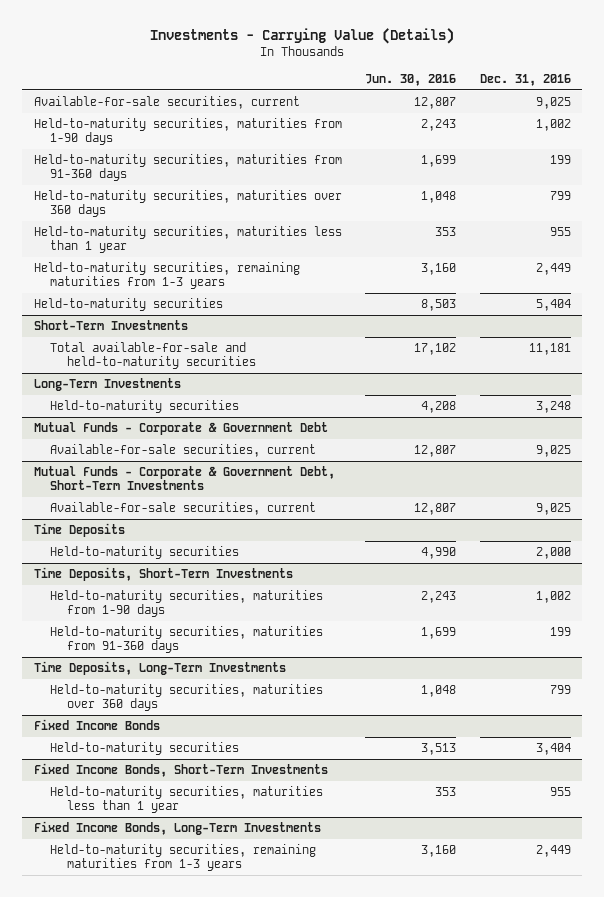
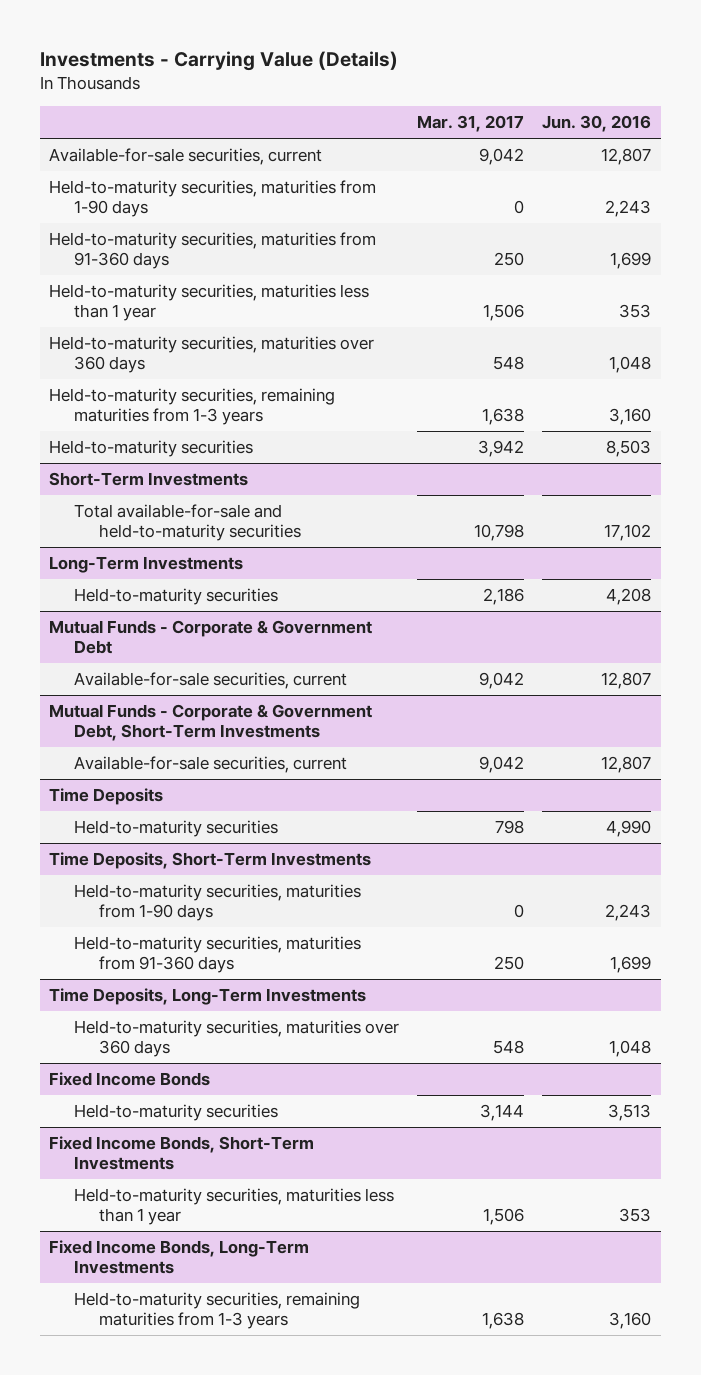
[479,73,571,86] Dec. 31, 2016 -> none
none -> [417,115,525,133] Mar. 31, 2017
[33,190,342,218] Held-to-maturity securities, maturities over 360 days -> [49,335,375,374] Held-to-maturity securities, maturities over 360 days

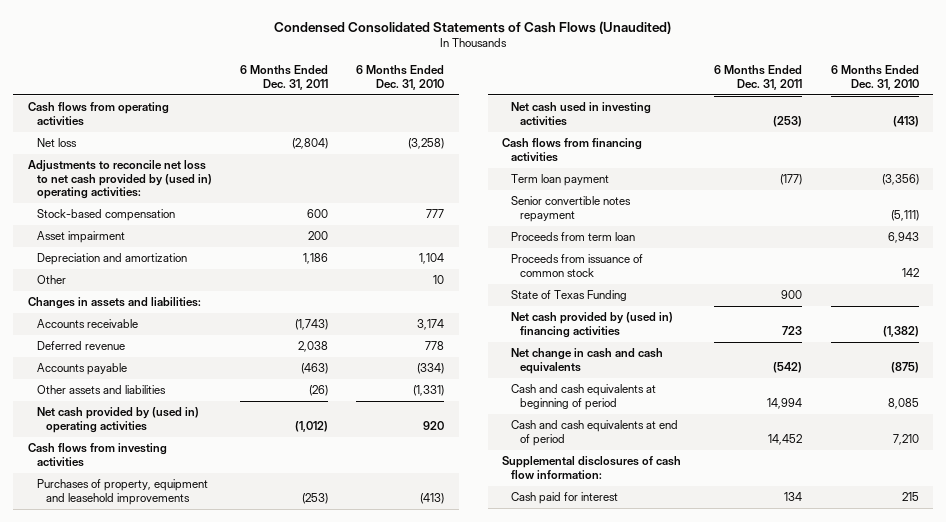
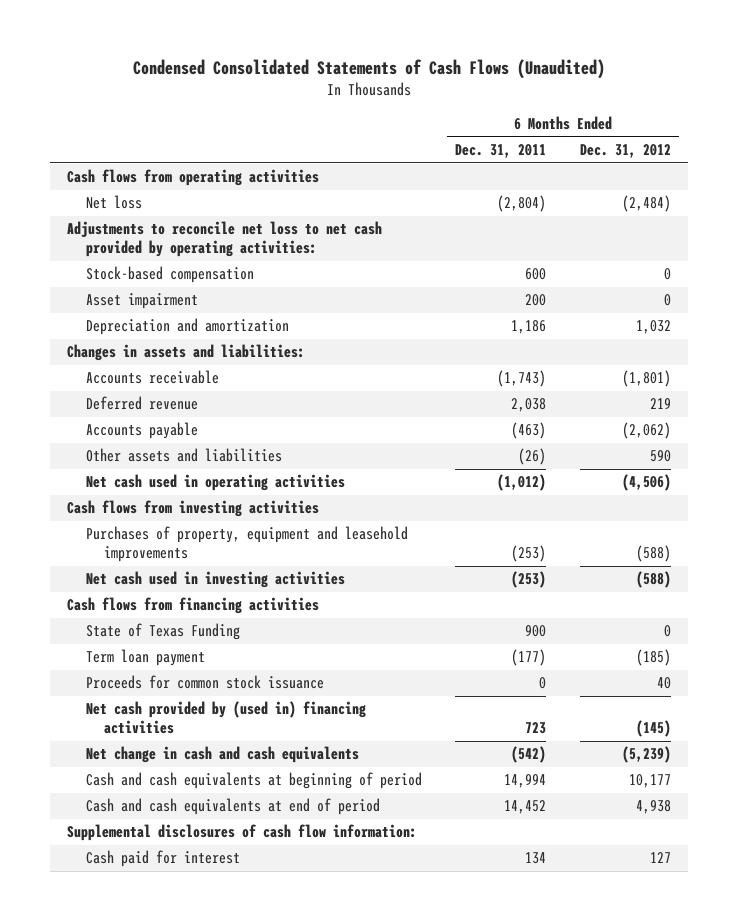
[356,65,445,90] 6 Months Ended Dec. 31, 2010 -> none
none -> [580,144,672,159] Dec. 31, 2012
[27,160,212,200] Adjustments to reconcile net loss to net cash provided by (used in) operating activities: -> [67,221,383,257] Adjustments to reconcile net loss to net cash provided by operating activities:
[36,275,66,285] Other -> none
[36,407,199,433] Net cash provided by (used in) operating activities -> [85,474,345,492] Net cash used in operating activities
[511,196,632,222] Senior convertible notes repayment -> none
[511,232,636,242] Proceeds from term loan -> none
[511,254,644,277] Proceeds from issuance of common stock -> none
[511,174,610,187] Term loan payment -> [85,649,205,667] Term loan payment
none -> [85,675,324,690] Proceeds for common stock issuance

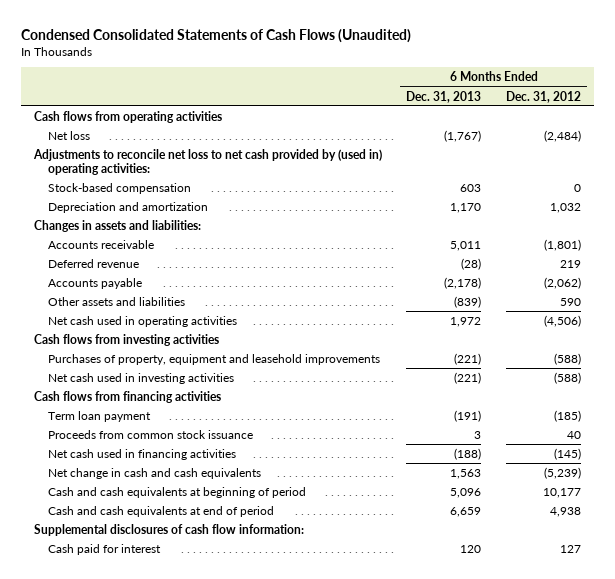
[455,144,547,159] Dec. 31, 2011 -> none
none -> [406,90,482,103] Dec. 31, 2013
[67,221,383,257] Adjustments to reconcile net loss to net cash provided by operating activities: -> [32,148,382,175] Adjustments to reconcile net loss to net cash provided by (used in) operating activities:
[85,293,198,310] Asset impairment -> none
[85,623,240,641] State of Texas Funding -> none
[85,675,324,690] Proceeds for common stock issuance -> [48,429,254,439] Proceeds from common stock issuance
[85,701,366,734] Net cash provided by (used in) financing activities -> [48,448,237,460] Net cash used in financing activities

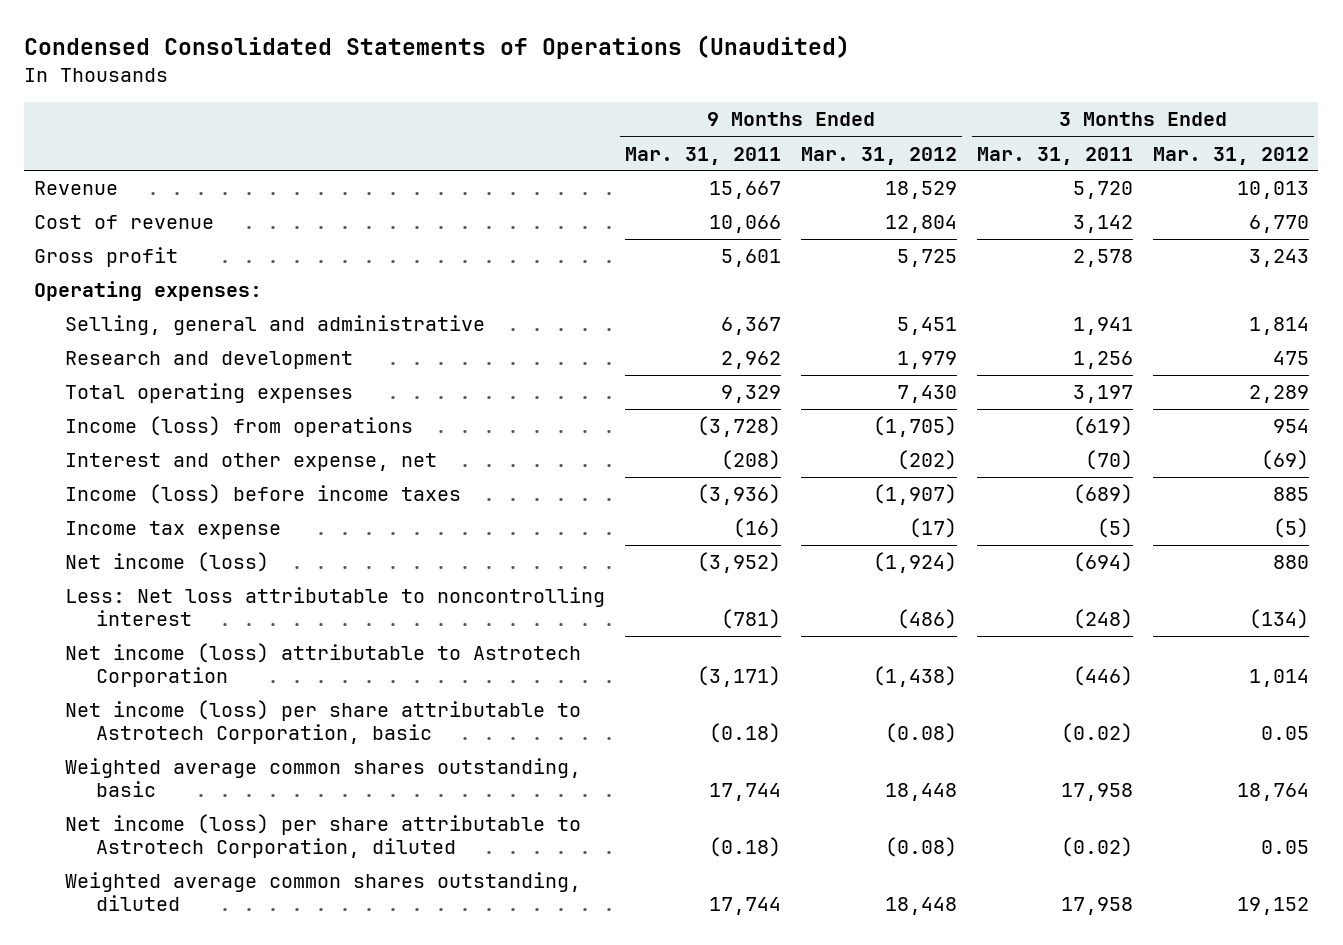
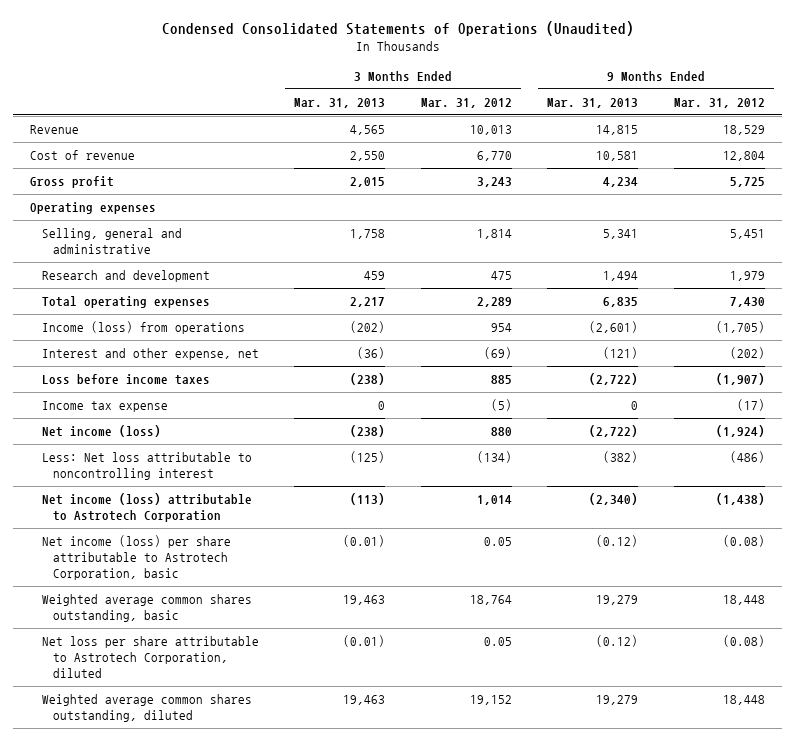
[624,146,781,165] Mar. 31, 2011 -> none
[976,146,1133,165] Mar. 31, 2011 -> none
none -> [294,97,386,108] Mar. 31, 2013
none -> [547,97,639,108] Mar. 31, 2013
[34,281,263,302] Operating expenses: -> [30,202,157,215] Operating expenses
[64,484,461,505] Income (loss) before income taxes -> [41,374,210,386] Loss before income taxes
[64,814,581,859] Net income (loss) per share attributable to Astrotech Corporation, diluted -> [41,636,259,679] Net loss per share attributable to Astrotech Corporation, diluted

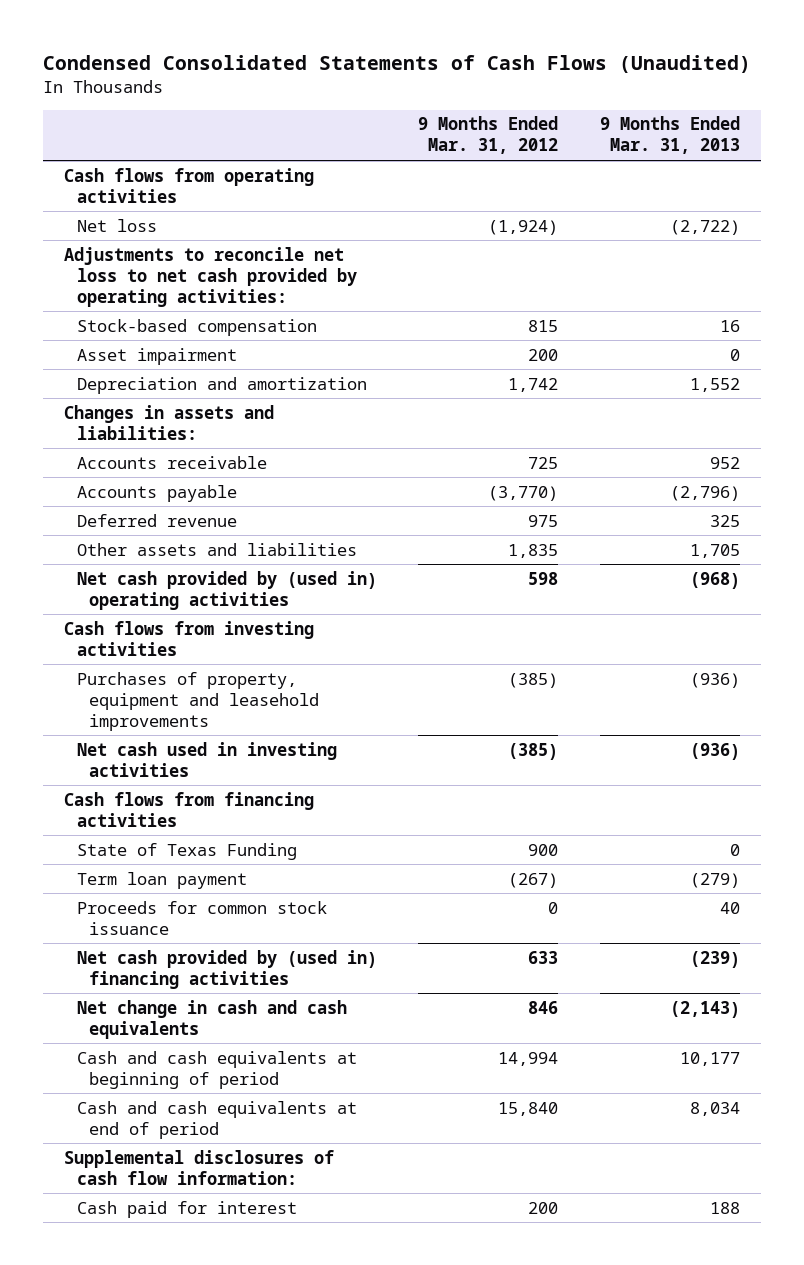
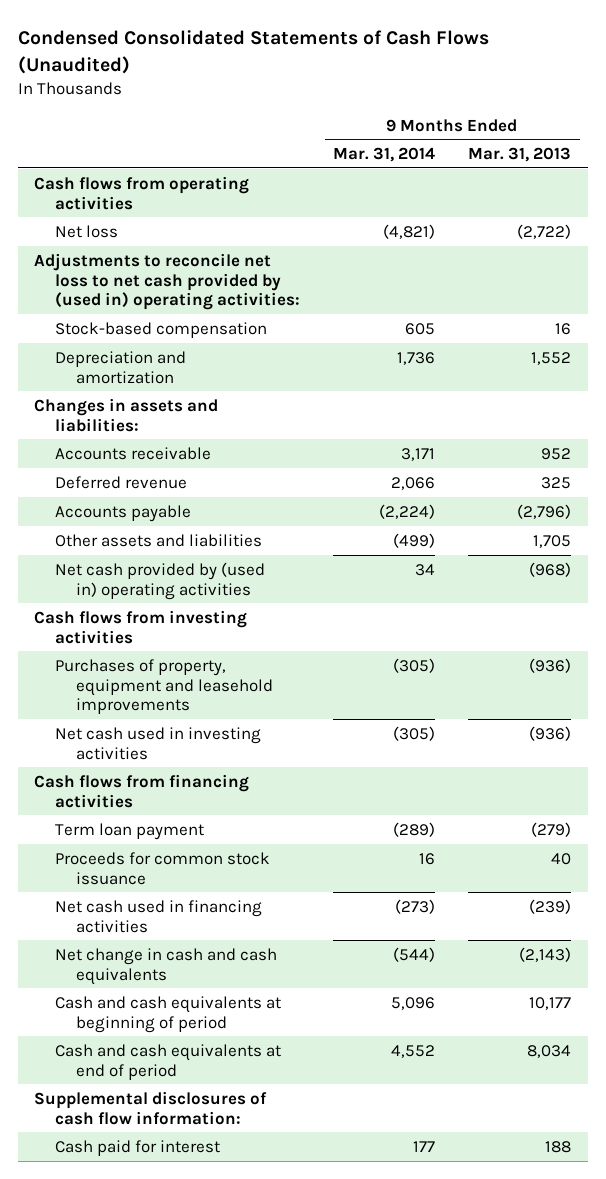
[418,116,559,155] 9 Months Ended Mar. 31, 2012 -> none
none -> [333,147,436,163] Mar. 31, 2014
[63,246,357,307] Adjustments to reconcile net loss to net cash provided by operating activities: -> [34,252,301,311] Adjustments to reconcile net loss to net cash provided by (used in) operating activities:
[76,347,237,365] Asset impairment -> none
[76,484,237,502] Accounts payable -> [55,504,192,522] Accounts payable
[76,842,297,860] State of Texas Funding -> none
[76,949,377,989] Net cash provided by (used in) financing activities -> [55,899,263,933] Net cash used in financing activities

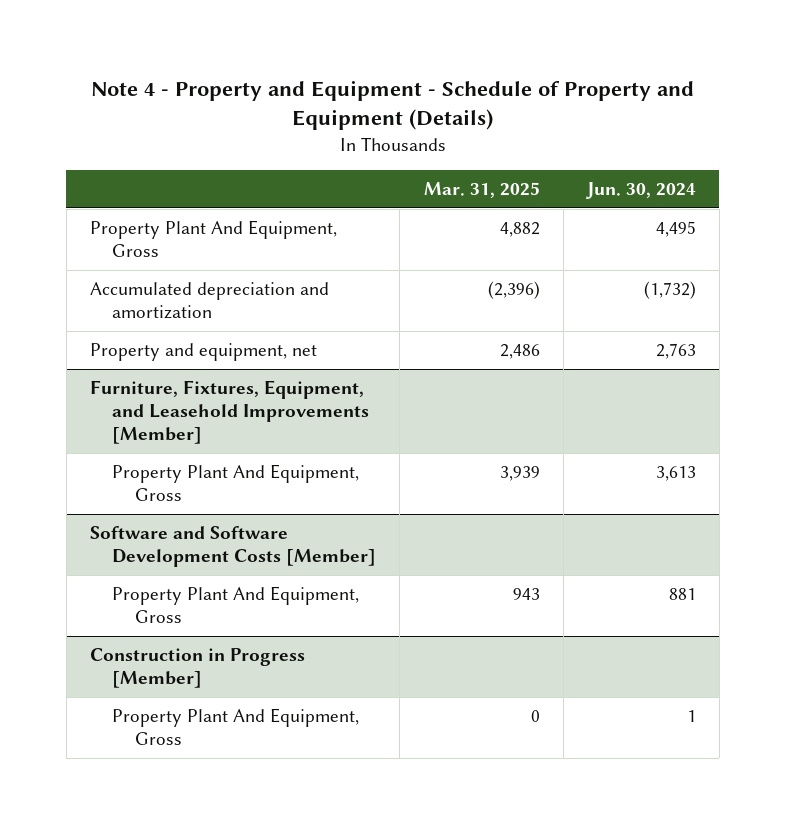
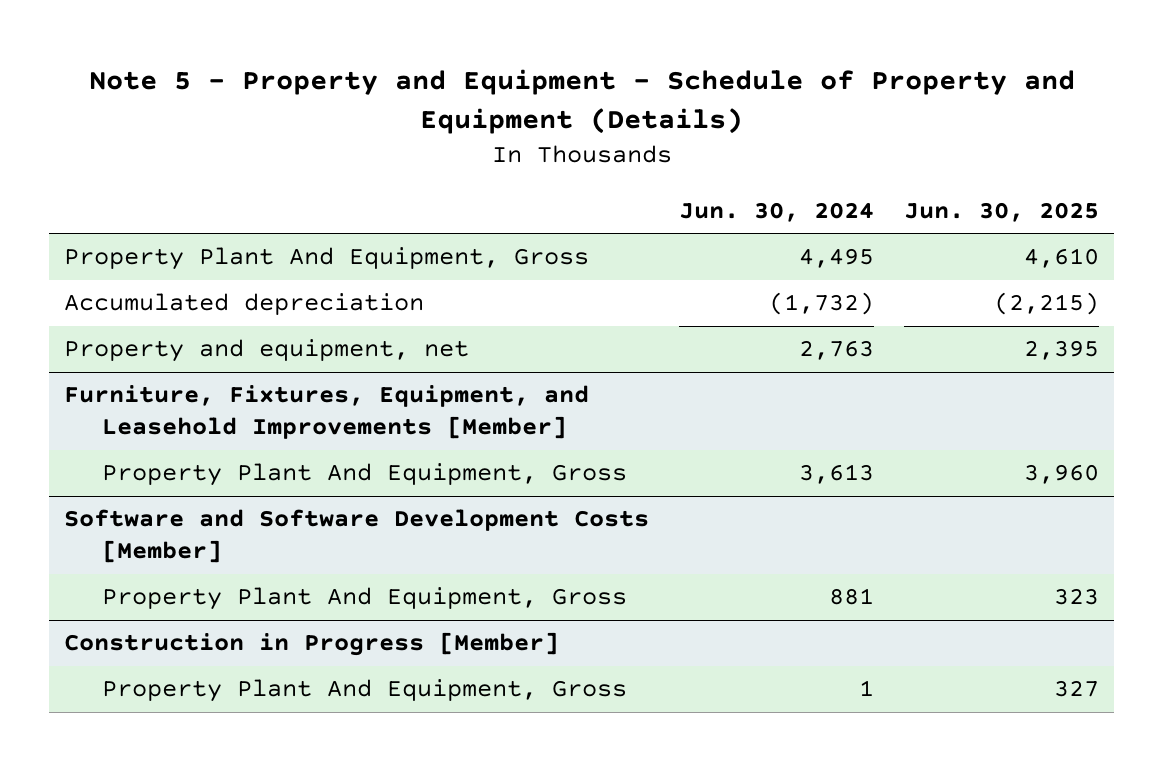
[90,79,694,131] Note 4 - Property and Equipment - Schedule of Property and Equipment (Details) -> [88,68,1075,135] Note 5 - Property and Equipment - Schedule of Property and Equipment (Details)
[423,181,540,198] Mar. 31, 2025 -> none
none -> [904,201,1100,222] Jun. 30, 2025
[89,282,329,320] Accumulated depreciation and amortization -> [64,293,425,316] Accumulated depreciation

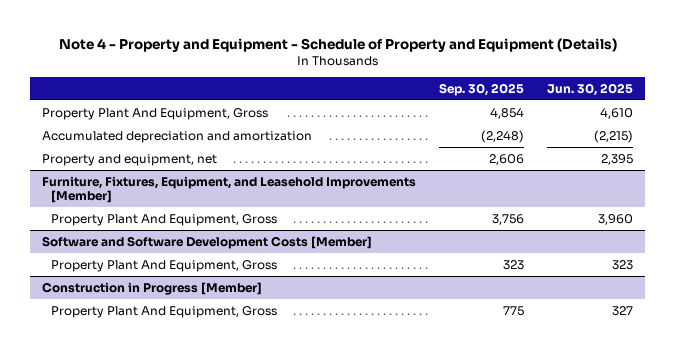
[88,68,1075,135] Note 5 - Property and Equipment - Schedule of Property and Equipment (Details) -> [58,37,617,52] Note 4 - Property and Equipment - Schedule of Property and Equipment (Details)
[679,201,875,222] Jun. 30, 2024 -> none
none -> [439,82,525,96] Sep. 30, 2025
[64,293,425,316] Accumulated depreciation -> [41,130,312,143] Accumulated depreciation and amortization

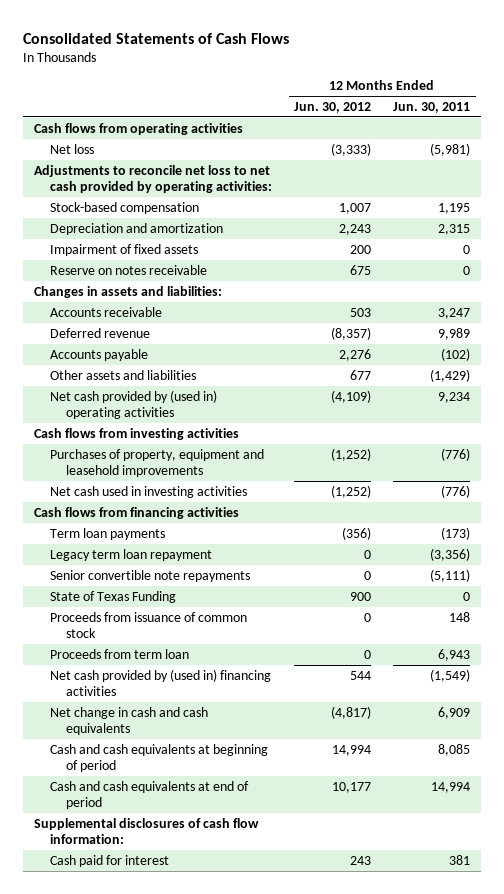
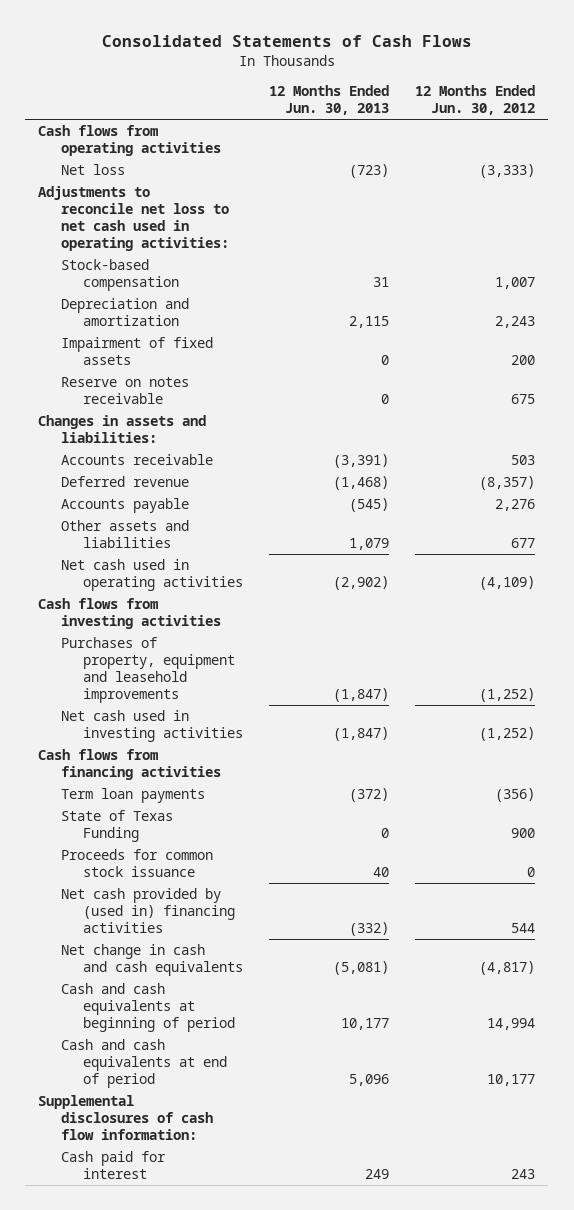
[393,101,471,113] Jun. 30, 2011 -> none
none -> [269,85,390,116] 12 Months Ended Jun. 30, 2013
[33,164,273,194] Adjustments to reconcile net loss to net cash provided by operating activities: -> [38,185,229,251] Adjustments to reconcile net loss to net cash used in operating activities:
[50,389,218,420] Net cash provided by (used in) operating activities -> [60,558,244,591] Net cash used in operating activities
[50,548,213,561] Legacy term loan repayment -> none
[50,569,251,582] Senior convertible note repayments -> none
[50,648,190,659] Proceeds from term loan -> none
[50,611,248,639] Proceeds from issuance of common stock -> [60,848,213,877] Proceeds for common stock issuance

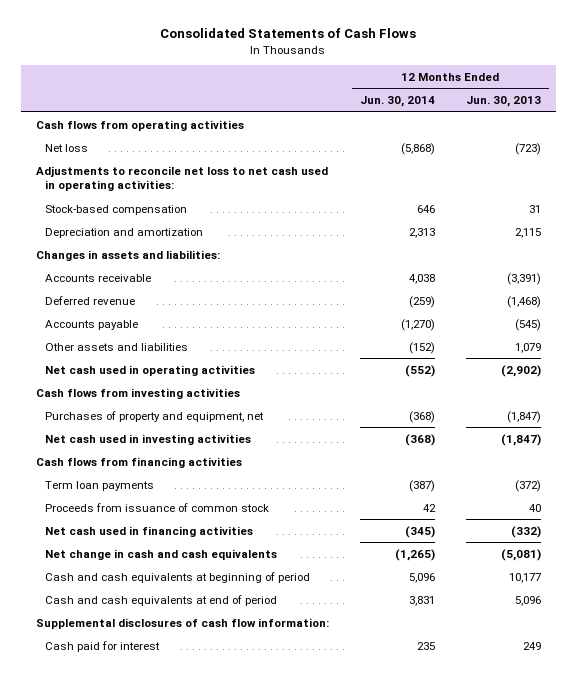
[415,85,536,116] 12 Months Ended Jun. 30, 2012 -> none
none -> [359,96,435,108] Jun. 30, 2014
[60,336,213,365] Impairment of fixed assets -> none
[60,376,189,404] Reserve on notes receivable -> none
[60,636,236,703] Purchases of property, equipment and leasehold improvements -> [45,410,265,422] Purchases of property and equipment, net
[60,809,173,842] State of Texas Funding -> none
[60,848,213,877] Proceeds for common stock issuance -> [45,502,270,512] Proceeds from issuance of common stock
[60,887,236,933] Net cash provided by (used in) financing activities -> [45,525,254,537] Net cash used in financing activities

